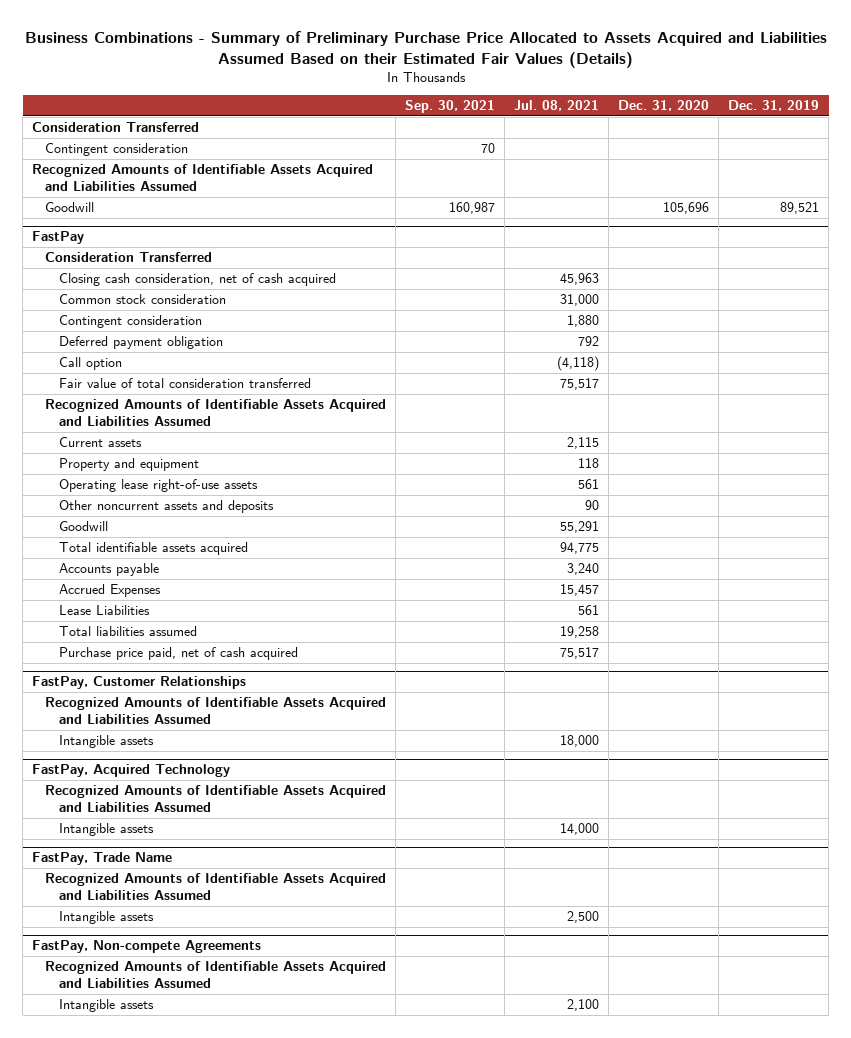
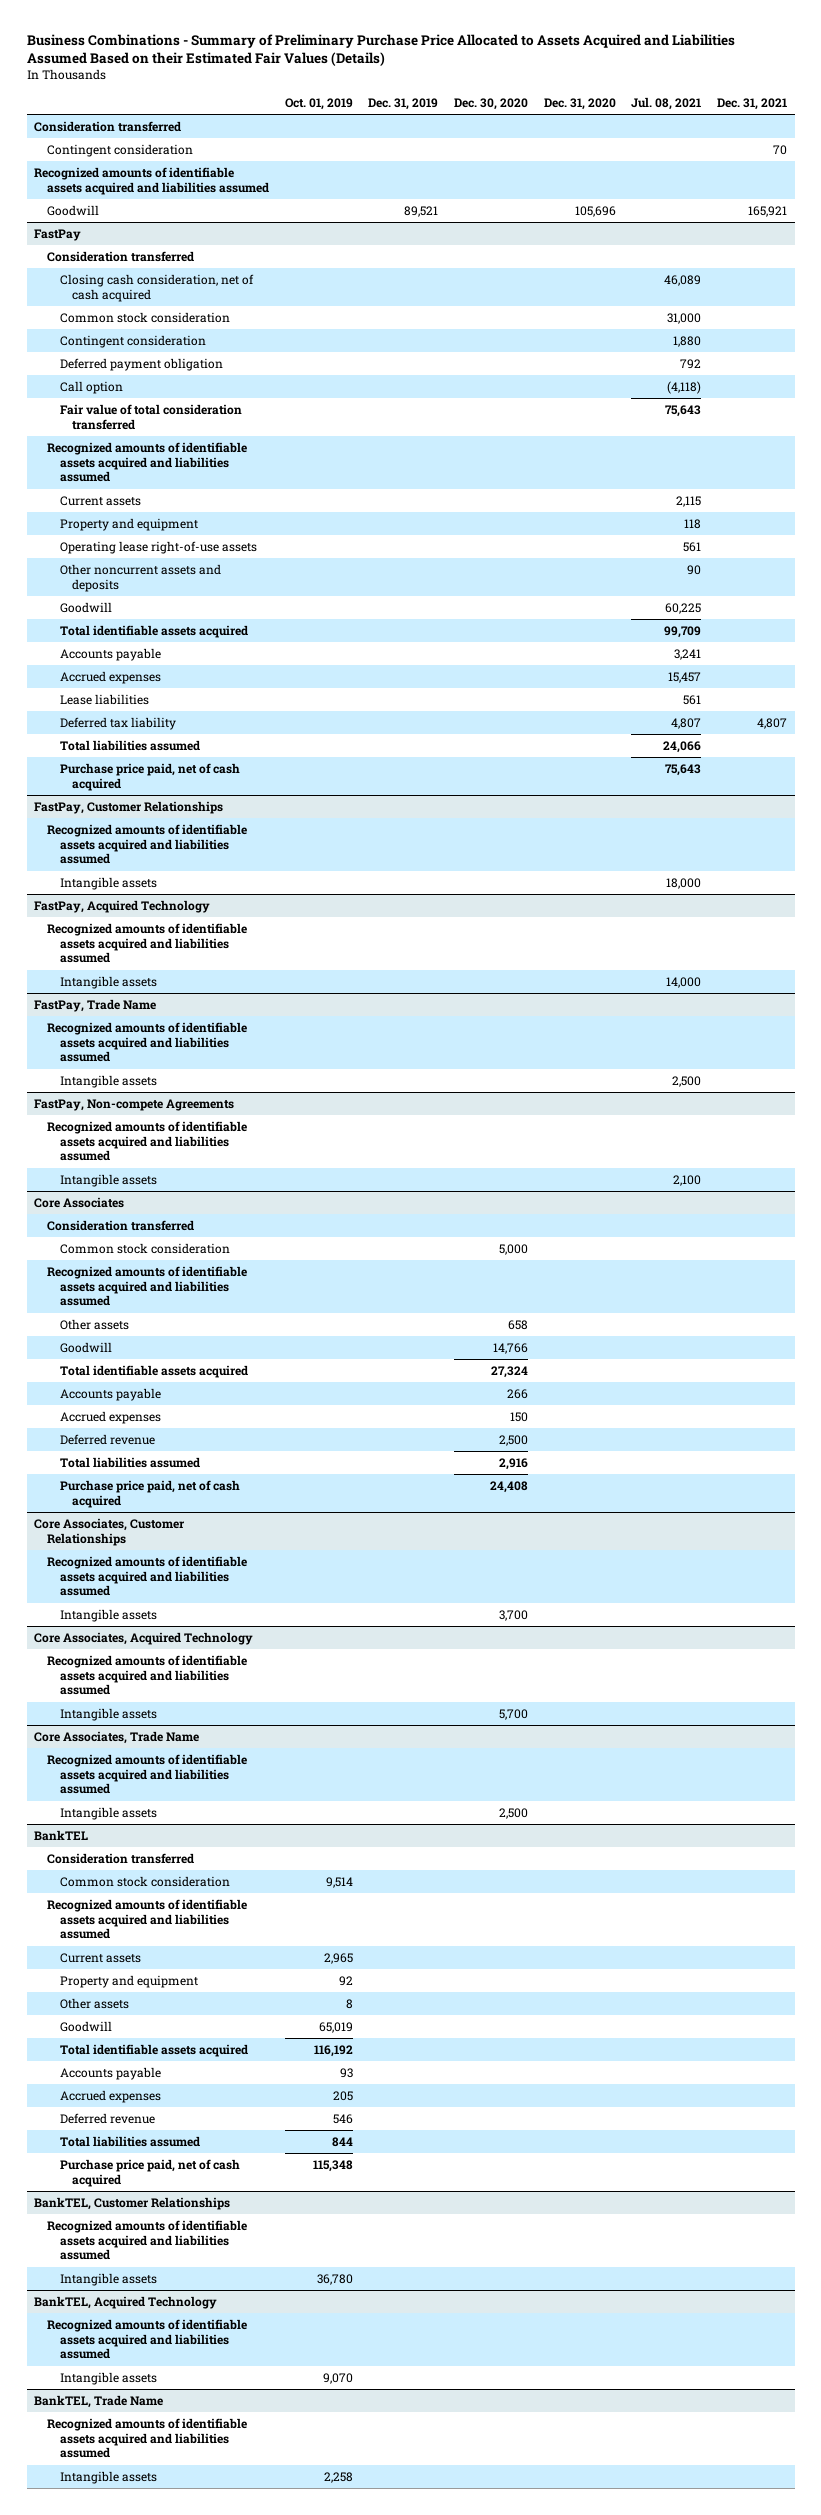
[405,100,496,114] Sep. 30, 2021 -> none
none -> [284,97,353,110] Oct. 01, 2019
none -> [453,97,528,110] Dec. 30, 2020
none -> [716,97,787,110] Dec. 31, 2021
[32,121,200,132] Consideration Transferred -> [34,120,182,132] Consideration transferred
[32,163,374,191] Recognized Amounts of Identifiable Assets Acquired and Liabilities Assumed -> [34,166,270,195] Recognized amounts of identifiable assets acquired and liabilities assumed
[45,251,213,262] Consideration Transferred -> [47,250,195,262] Consideration transferred
[560,272,600,285] 45,963 -> [664,274,702,286] 46,089
[560,377,600,390] 75,517 -> [665,404,702,417] 75,643
[45,398,387,426] Recognized Amounts of Identifiable Assets Acquired and Liabilities Assumed -> [47,441,248,483] Recognized amounts of identifiable assets acquired and liabilities assumed
[560,520,600,533] 55,291 -> [665,602,702,614] 60,225
[560,541,600,554] 94,775 -> [664,625,702,638] 99,709
[567,562,600,575] 3,240 -> [674,648,702,660] 3,241
[58,583,161,597] Accrued Expenses -> [59,670,161,684] Accrued expenses
[58,604,150,615] Lease Liabilities -> [59,693,149,705] Lease liabilities
none -> [59,716,176,730] Deferred tax liability
[560,625,600,638] 19,258 -> [663,740,702,753] 24,066
[560,646,600,659] 75,517 -> [665,763,702,776] 75,643
[45,696,387,724] Recognized Amounts of Identifiable Assets Acquired and Liabilities Assumed -> [47,823,248,865] Recognized amounts of identifiable assets acquired and liabilities assumed
[45,784,387,812] Recognized Amounts of Identifiable Assets Acquired and Liabilities Assumed -> [47,922,248,964] Recognized amounts of identifiable assets acquired and liabilities assumed
[45,872,387,900] Recognized Amounts of Identifiable Assets Acquired and Liabilities Assumed -> [47,1021,248,1063] Recognized amounts of identifiable assets acquired and liabilities assumed
[45,960,387,988] Recognized Amounts of Identifiable Assets Acquired and Liabilities Assumed -> [47,1120,248,1162] Recognized amounts of identifiable assets acquired and liabilities assumed
none -> [34,1196,125,1208] Core Associates
none -> [47,1219,195,1231] Consideration transferred
none -> [59,1242,230,1254] Common stock consideration
none -> [47,1265,248,1307] Recognized amounts of identifiable assets acquired and liabilities assumed
none -> [59,1318,129,1330] Other assets
none -> [59,1341,112,1353] Goodwill
none -> [59,1364,248,1378] Total identifiable assets acquired
none -> [59,1387,161,1401] Accounts payable
none -> [59,1410,161,1424] Accrued expenses
none -> [59,1433,155,1445] Deferred revenue
none -> [59,1456,200,1468] Total liabilities assumed
none -> [59,1479,240,1508] Purchase price paid, net of cash acquired
none -> [34,1517,186,1546] Core Associates, Customer Relationships
none -> [47,1555,248,1597] Recognized amounts of identifiable assets acquired and liabilities assumed
none -> [59,1608,157,1622] Intangible assets
none -> [34,1631,254,1645] Core Associates, Acquired Technology
none -> [47,1654,248,1696] Recognized amounts of identifiable assets acquired and liabilities assumed
none -> [59,1707,157,1721] Intangible assets
none -> [34,1730,200,1744] Core Associates, Trade Name
none -> [47,1753,248,1795] Recognized amounts of identifiable assets acquired and liabilities assumed
none -> [59,1806,157,1820] Intangible assets
none -> [34,1829,89,1841] BankTEL
none -> [47,1852,195,1864] Consideration transferred
none -> [59,1875,230,1887] Common stock consideration
none -> [47,1898,248,1940] Recognized amounts of identifiable assets acquired and liabilities assumed
none -> [59,1952,141,1963] Current assets
none -> [59,1974,198,1988] Property and equipment
none -> [59,1997,129,2009] Other assets
none -> [59,2020,112,2032] Goodwill
none -> [59,2043,248,2057] Total identifiable assets acquired
none -> [59,2066,161,2080] Accounts payable
none -> [59,2089,161,2103] Accrued expenses
none -> [59,2112,155,2124] Deferred revenue
none -> [59,2135,200,2147] Total liabilities assumed
none -> [59,2158,240,2187] Purchase price paid, net of cash acquired
none -> [34,2196,231,2210] BankTEL, Customer Relationships
none -> [47,2219,248,2261] Recognized amounts of identifiable assets acquired and liabilities assumed
none -> [59,2272,157,2286] Intangible assets
none -> [34,2295,218,2309] BankTEL, Acquired Technology
none -> [47,2318,248,2360] Recognized amounts of identifiable assets acquired and liabilities assumed
none -> [59,2371,157,2385] Intangible assets
none -> [34,2394,164,2408] BankTEL, Trade Name
none -> [47,2417,248,2459] Recognized amounts of identifiable assets acquired and liabilities assumed
none -> [59,2470,157,2484] Intangible assets

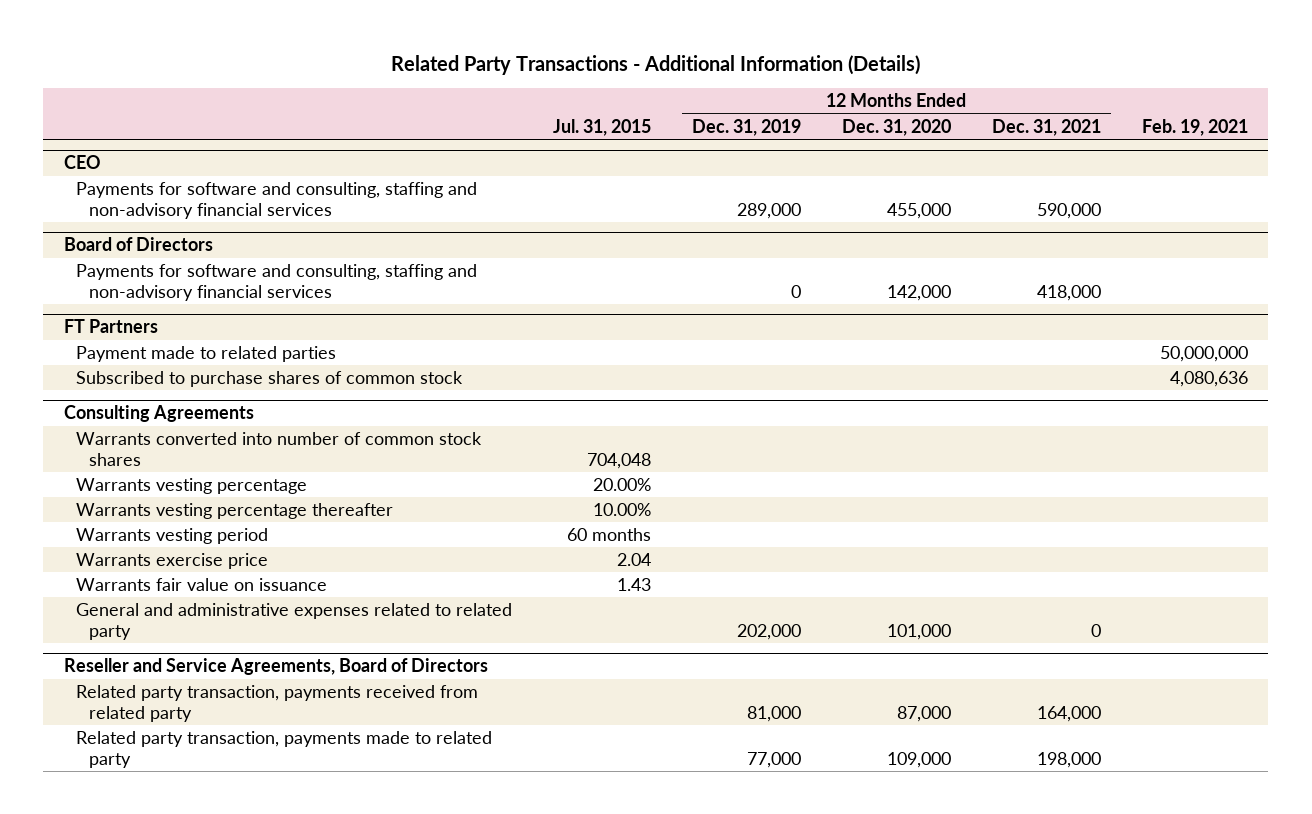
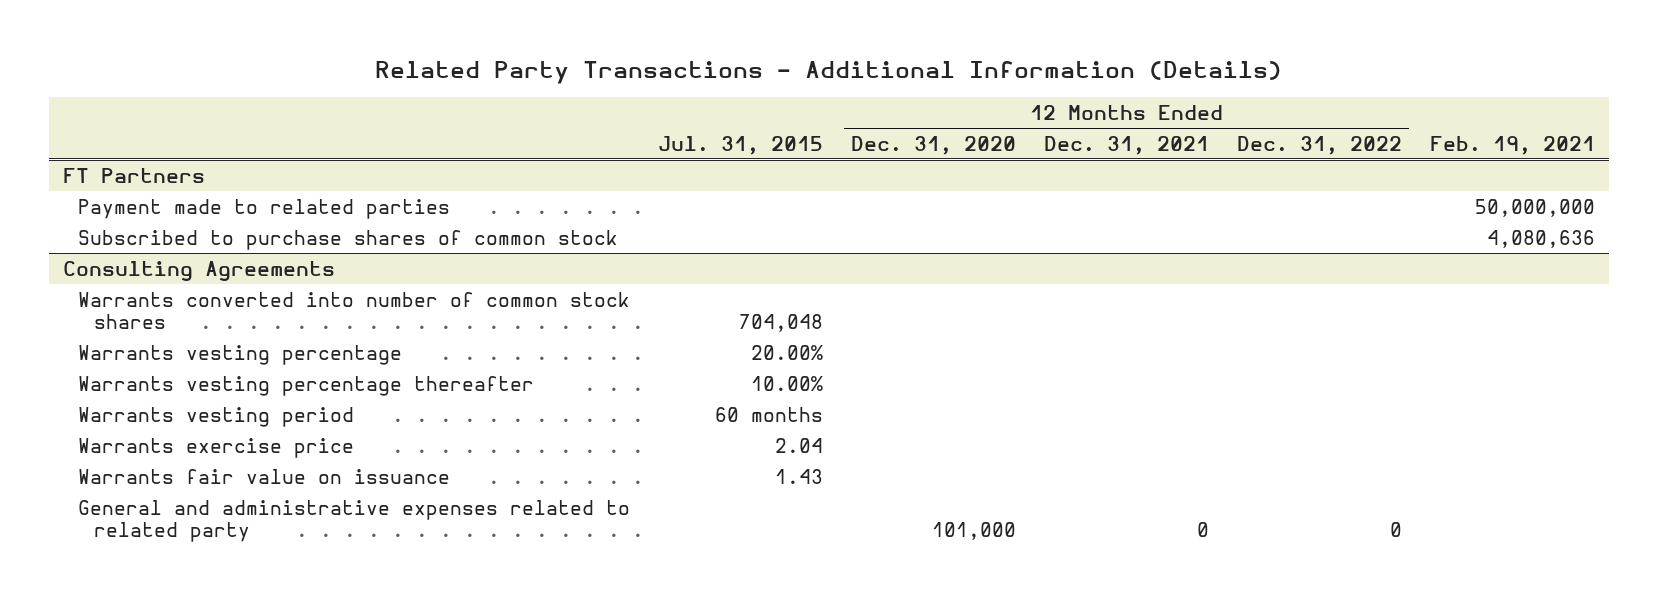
[692,118,802,136] Dec. 31, 2019 -> none
none -> [1237,135,1403,155] Dec. 31, 2022
[63,155,101,170] CEO -> none
[76,182,478,219] Payments for software and consulting, staffing and non-advisory financial services -> none
[63,237,213,252] Board of Directors -> none
[76,264,478,301] Payments for software and consulting, staffing and non-advisory financial services -> none
[63,658,488,676] Reseller and Service Agreements, Board of Directors -> none
[76,685,479,722] Related party transaction, payments received from related party -> none
[76,731,493,768] Related party transaction, payments made to related party -> none

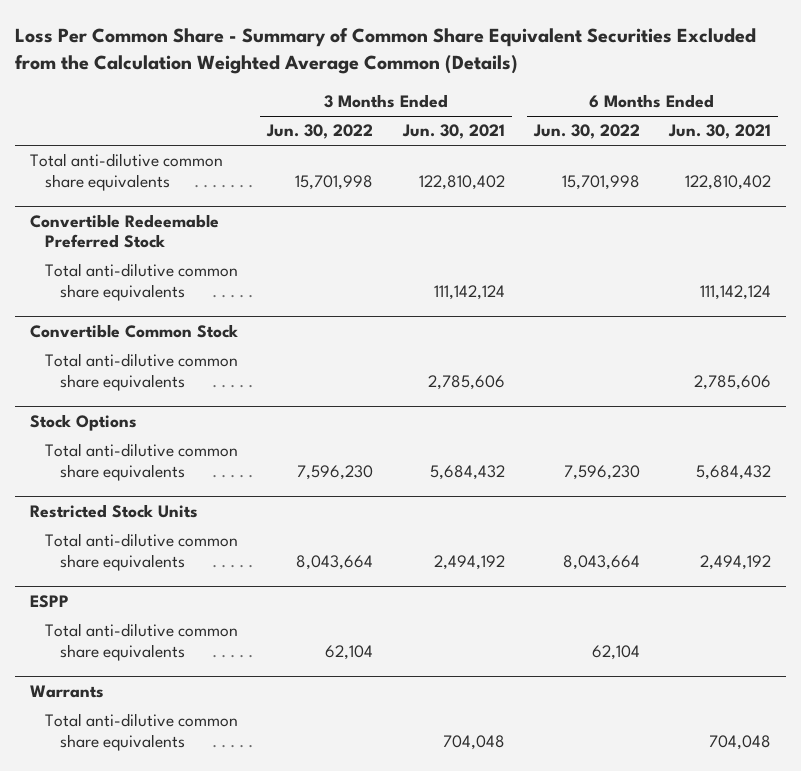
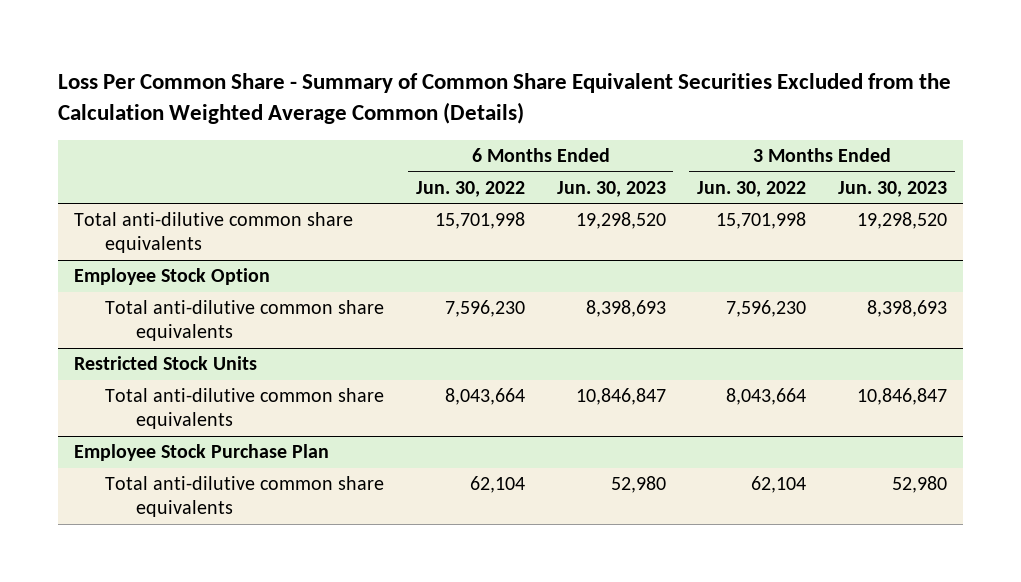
[401,124,505,140] Jun. 30, 2021 -> none
[668,124,772,140] Jun. 30, 2021 -> none
none -> [556,180,666,197] Jun. 30, 2023
none -> [838,180,948,197] Jun. 30, 2023
[30,213,220,249] Convertible Redeemable Preferred Stock -> none
[45,263,239,301] Total anti-dilutive common share equivalents -> none
[30,323,239,338] Convertible Common Stock -> none
[45,353,239,391] Total anti-dilutive common share equivalents -> none
[30,413,138,431] Stock Options -> [73,268,270,286] Employee Stock Option
[30,594,70,608] ESPP -> [73,444,329,462] Employee Stock Purchase Plan
[30,684,105,698] Warrants -> none
[45,713,239,751] Total anti-dilutive common share equivalents -> none

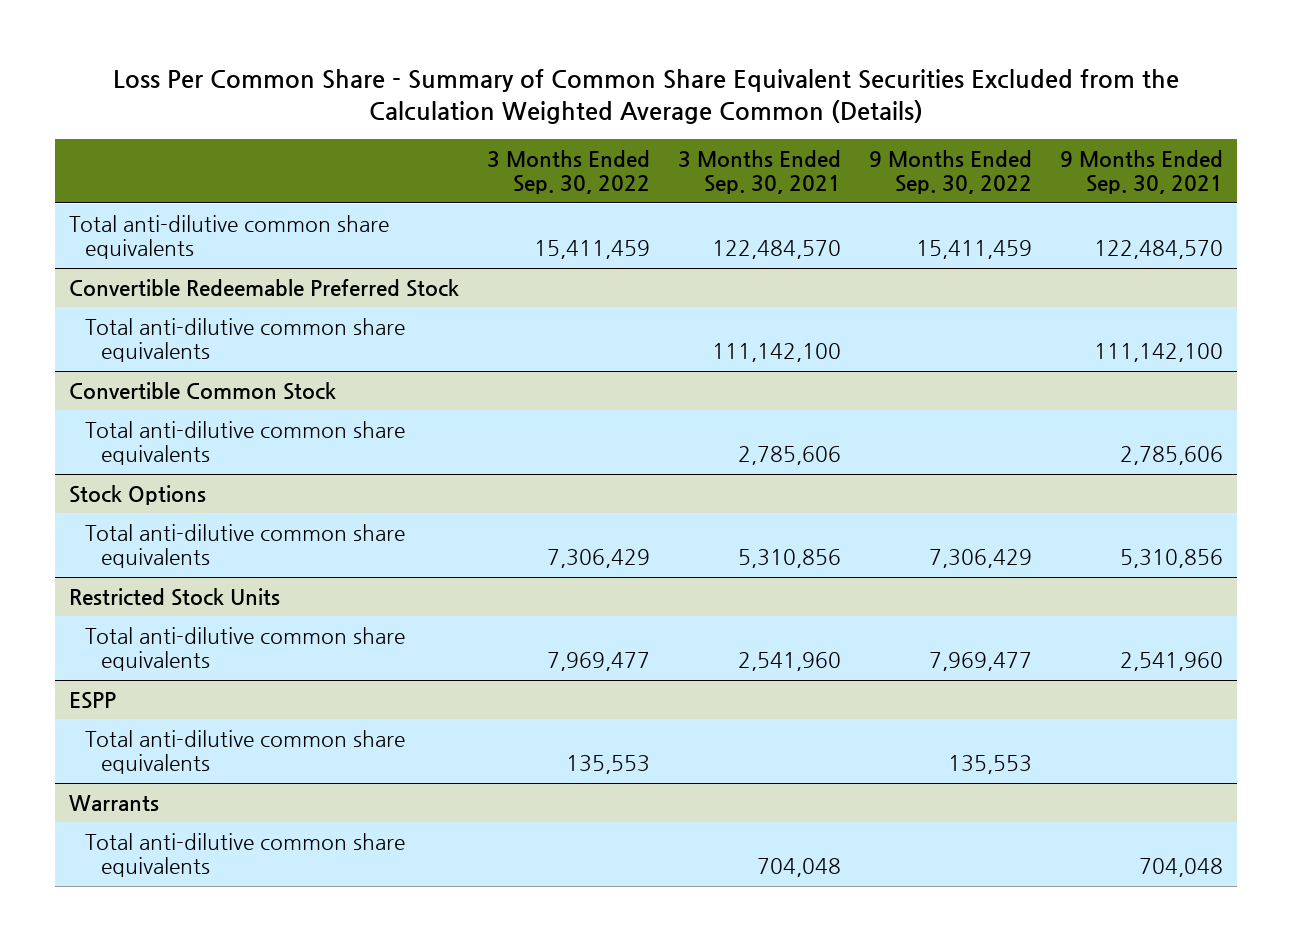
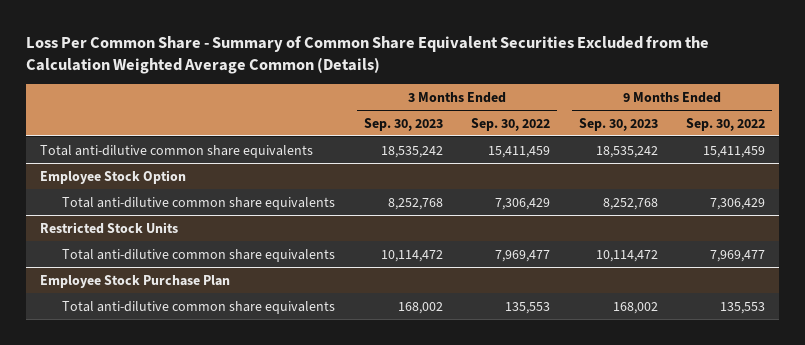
[678,149,842,195] 3 Months Ended Sep. 30, 2021 -> none
[1060,149,1224,195] 9 Months Ended Sep. 30, 2021 -> none
none -> [363,117,443,131] Sep. 30, 2023
none -> [578,117,658,131] Sep. 30, 2023
[68,278,459,297] Convertible Redeemable Preferred Stock -> none
[85,317,406,363] Total anti-dilutive common share equivalents -> none
[68,381,336,400] Convertible Common Stock -> none
[85,420,406,466] Total anti-dilutive common share equivalents -> none
[68,484,206,505] Stock Options -> [40,169,187,184] Employee Stock Option
[68,691,116,709] ESPP -> [40,274,231,288] Employee Stock Purchase Plan
[68,794,159,811] Warrants -> none
[85,832,406,878] Total anti-dilutive common share equivalents -> none

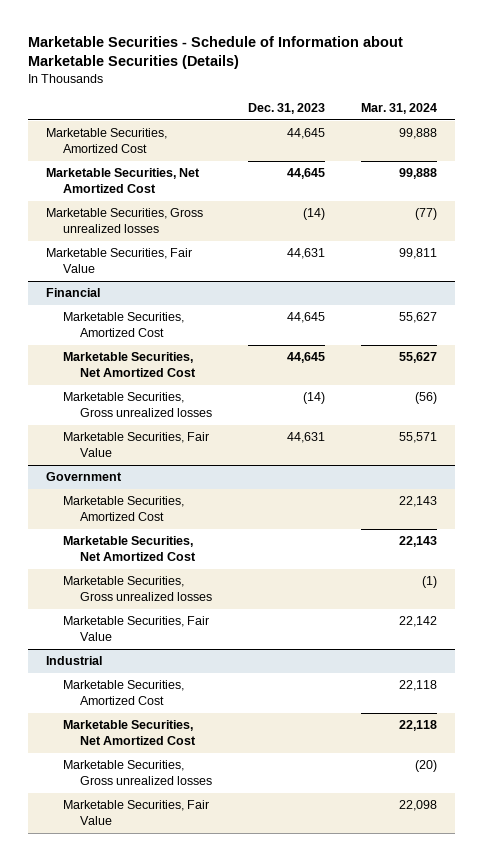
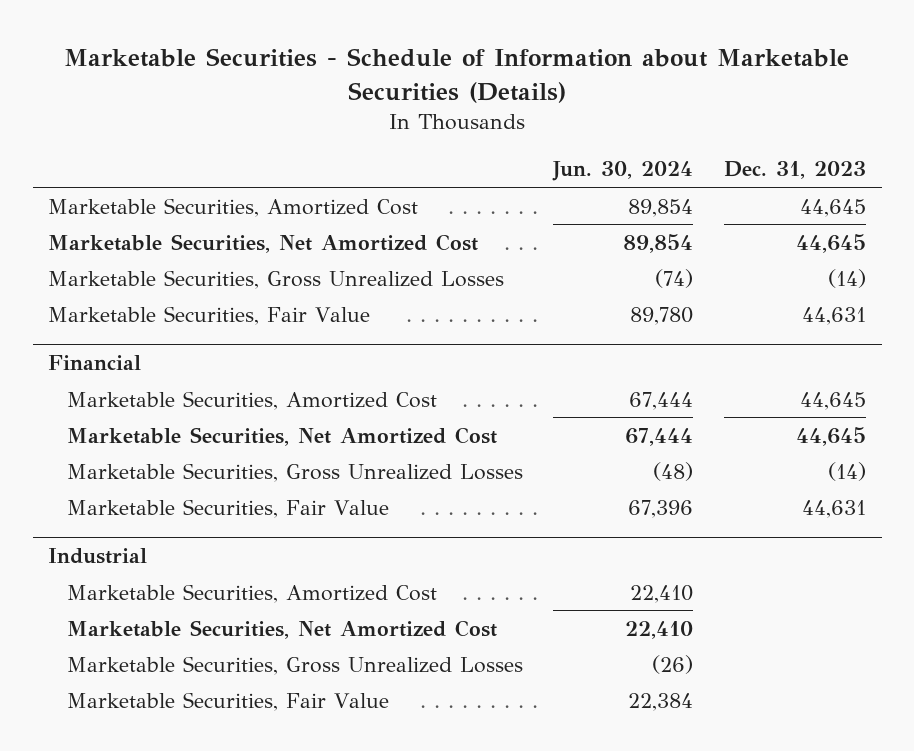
[360,102,437,114] Mar. 31, 2024 -> none
none -> [552,161,694,182] Jun. 30, 2024
[45,208,203,234] Marketable Securities, Gross unrealized losses -> [47,269,504,289] Marketable Securities, Gross Unrealized Losses
[62,392,212,418] Marketable Securities, Gross unrealized losses -> [66,462,523,482] Marketable Securities, Gross Unrealized Losses
[45,472,122,482] Government -> none
[62,496,184,522] Marketable Securities, Amortized Cost -> none
[62,536,196,562] Marketable Securities, Net Amortized Cost -> none
[62,576,212,602] Marketable Securities, Gross unrealized losses -> none
[62,616,209,642] Marketable Securities, Fair Value -> none
[62,760,212,786] Marketable Securities, Gross unrealized losses -> [66,655,523,675] Marketable Securities, Gross Unrealized Losses

